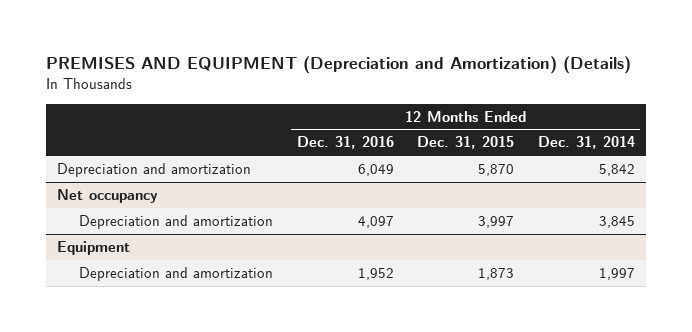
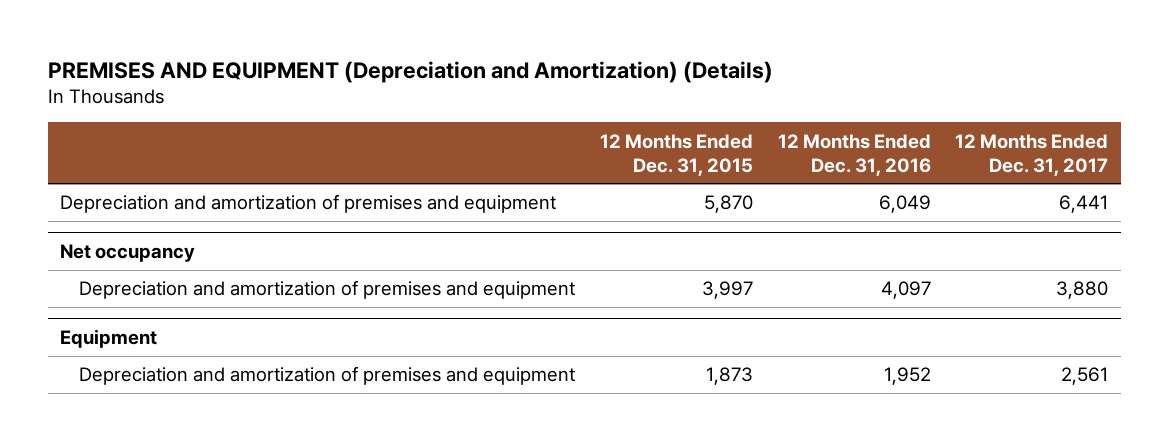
[537,136,635,150] Dec. 31, 2014 -> none
none -> [955,133,1109,176] 12 Months Ended Dec. 31, 2017
[57,163,252,178] Depreciation and amortization -> [60,194,557,214] Depreciation and amortization of premises and equipment
[79,215,274,230] Depreciation and amortization -> [79,280,576,300] Depreciation and amortization of premises and equipment
[79,267,274,282] Depreciation and amortization -> [79,366,576,386] Depreciation and amortization of premises and equipment

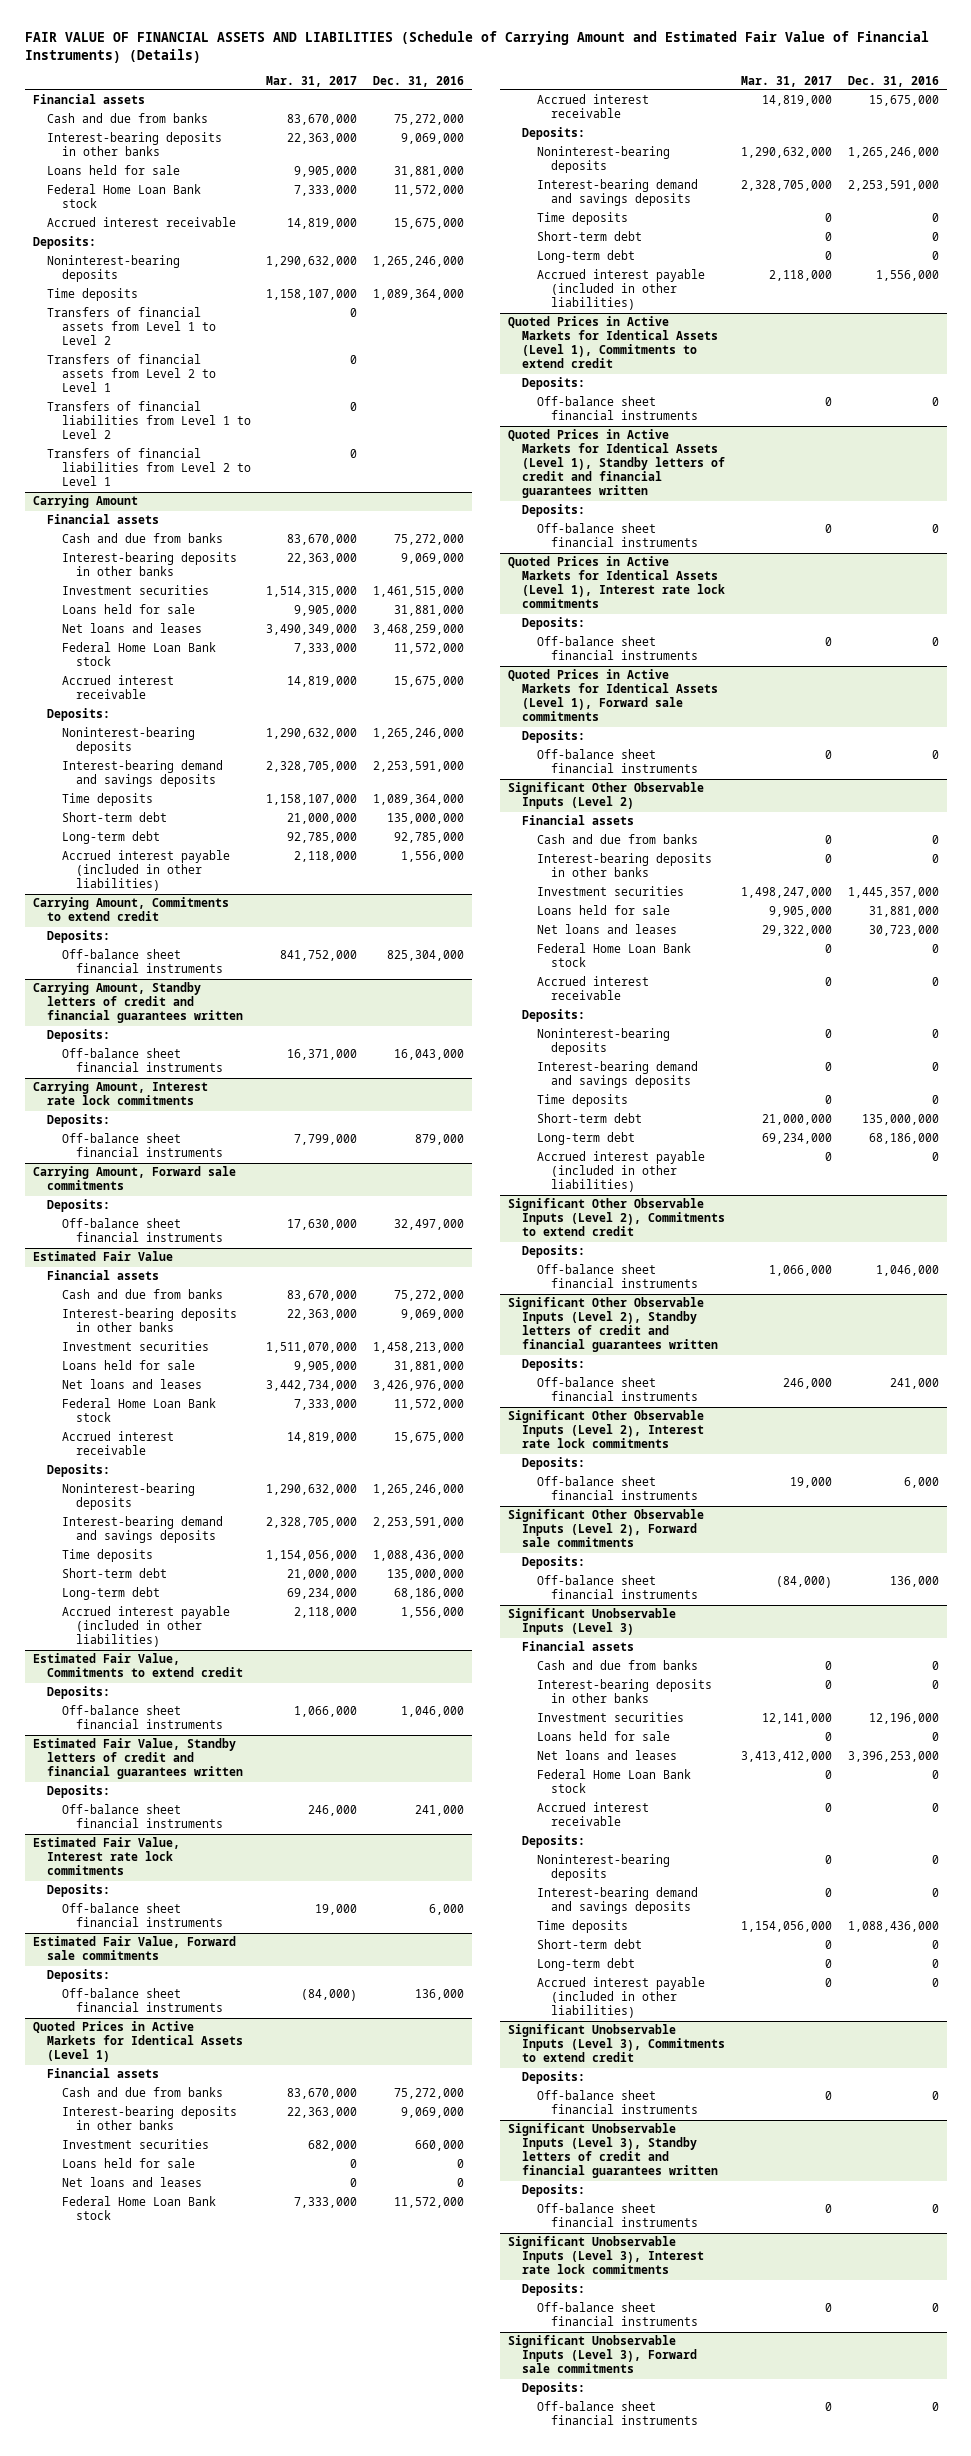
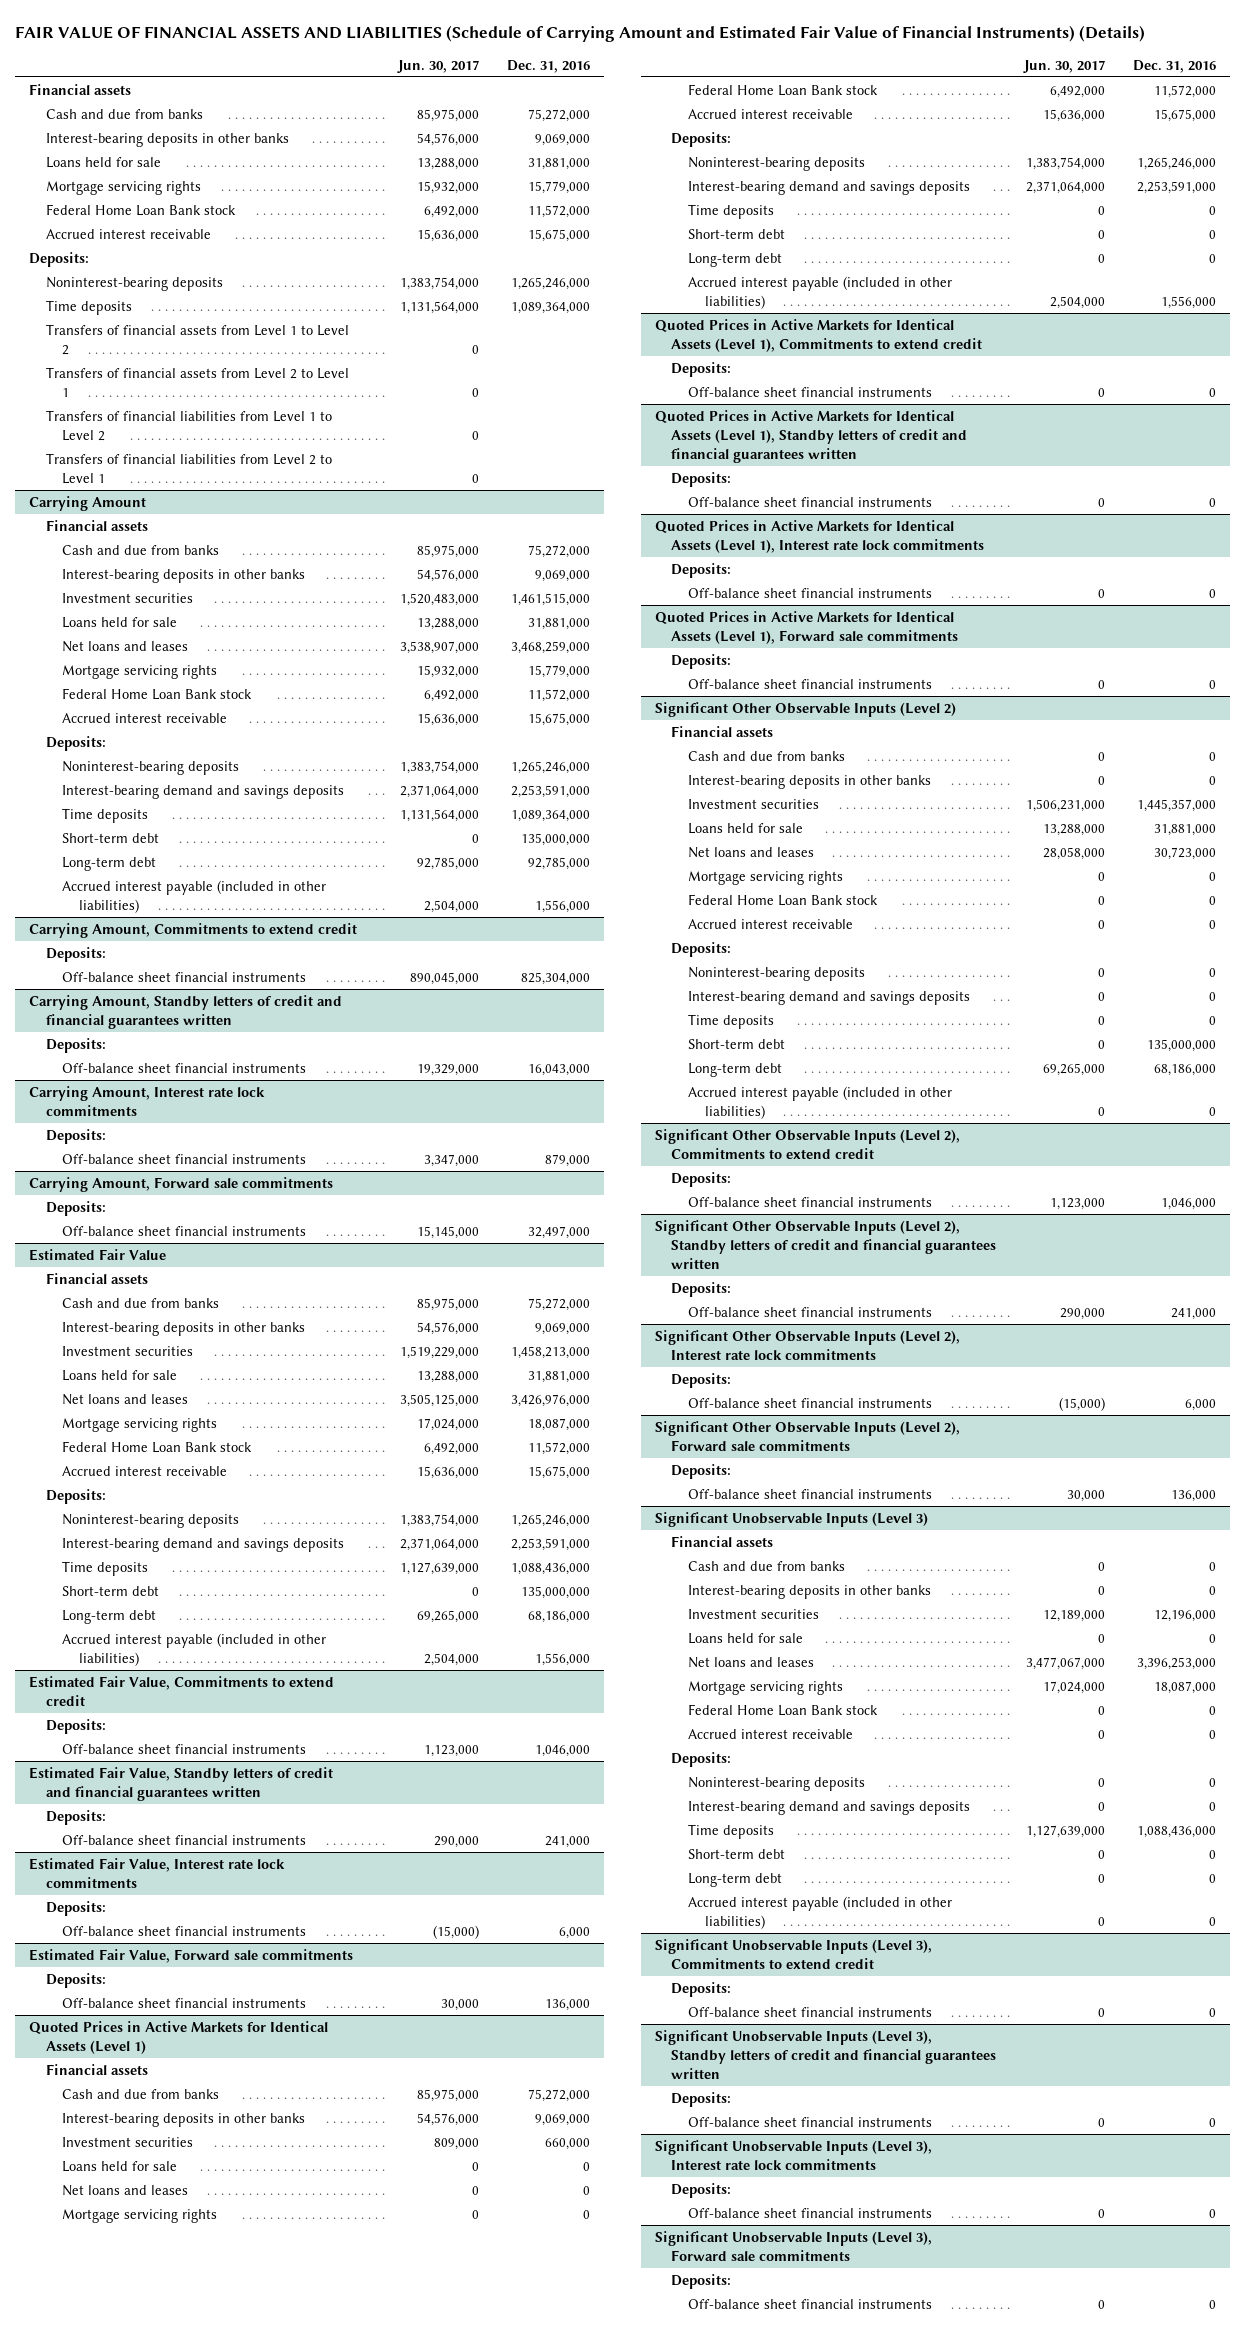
[266,75,358,87] Mar. 31, 2017 -> none
none -> [397,59,480,73] Jun. 30, 2017
none -> [45,180,201,195] Mortgage servicing rights
none -> [62,664,218,679] Mortgage servicing rights
none -> [62,1417,218,1432] Mortgage servicing rights
none -> [62,2208,218,2223] Mortgage servicing rights
none -> [688,870,844,885] Mortgage servicing rights
none -> [688,1680,844,1695] Mortgage servicing rights

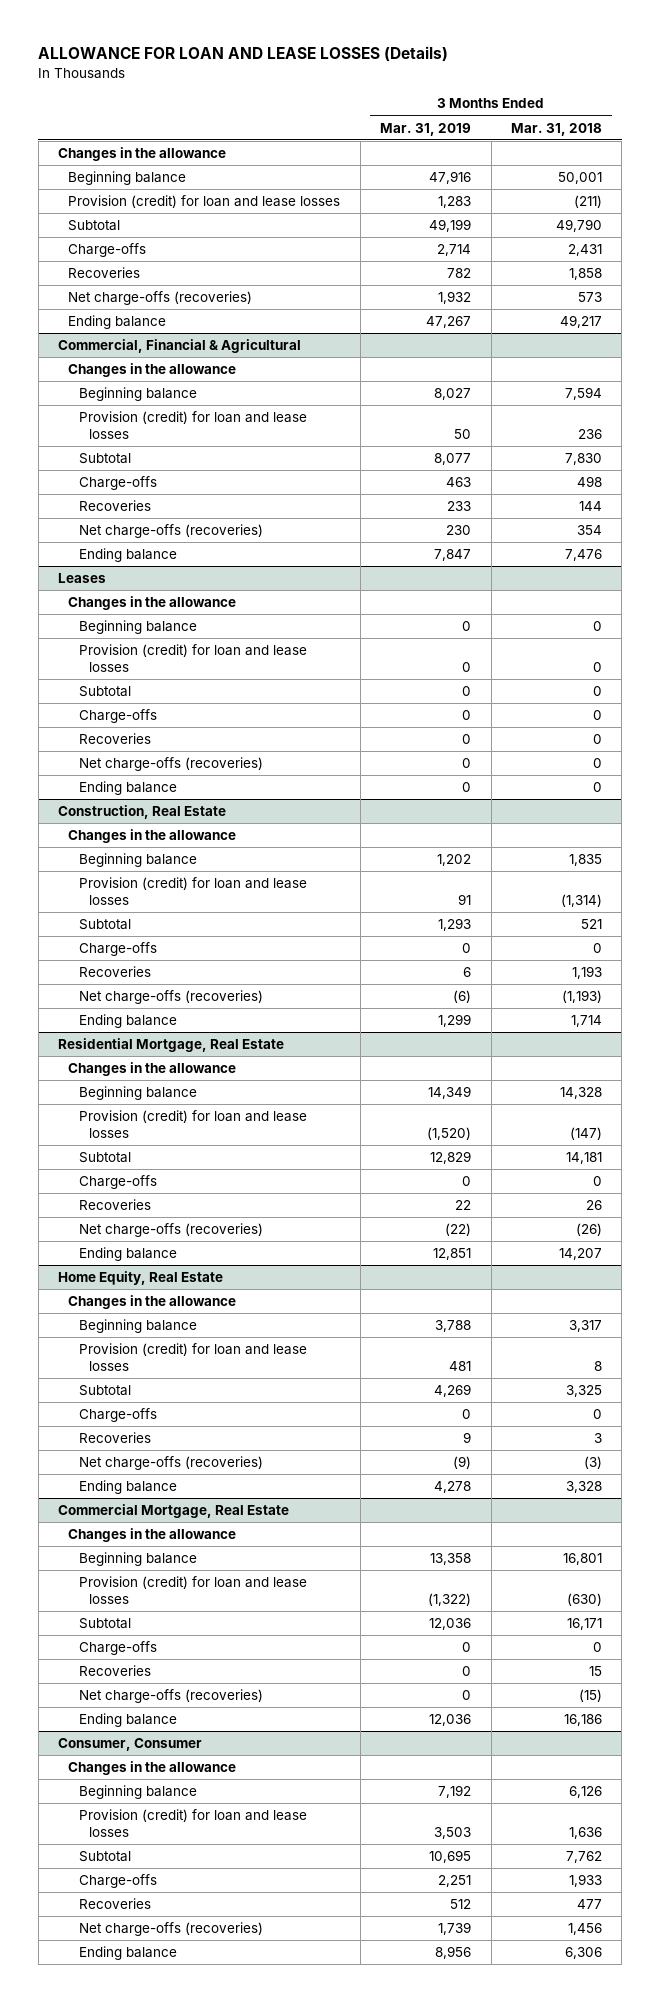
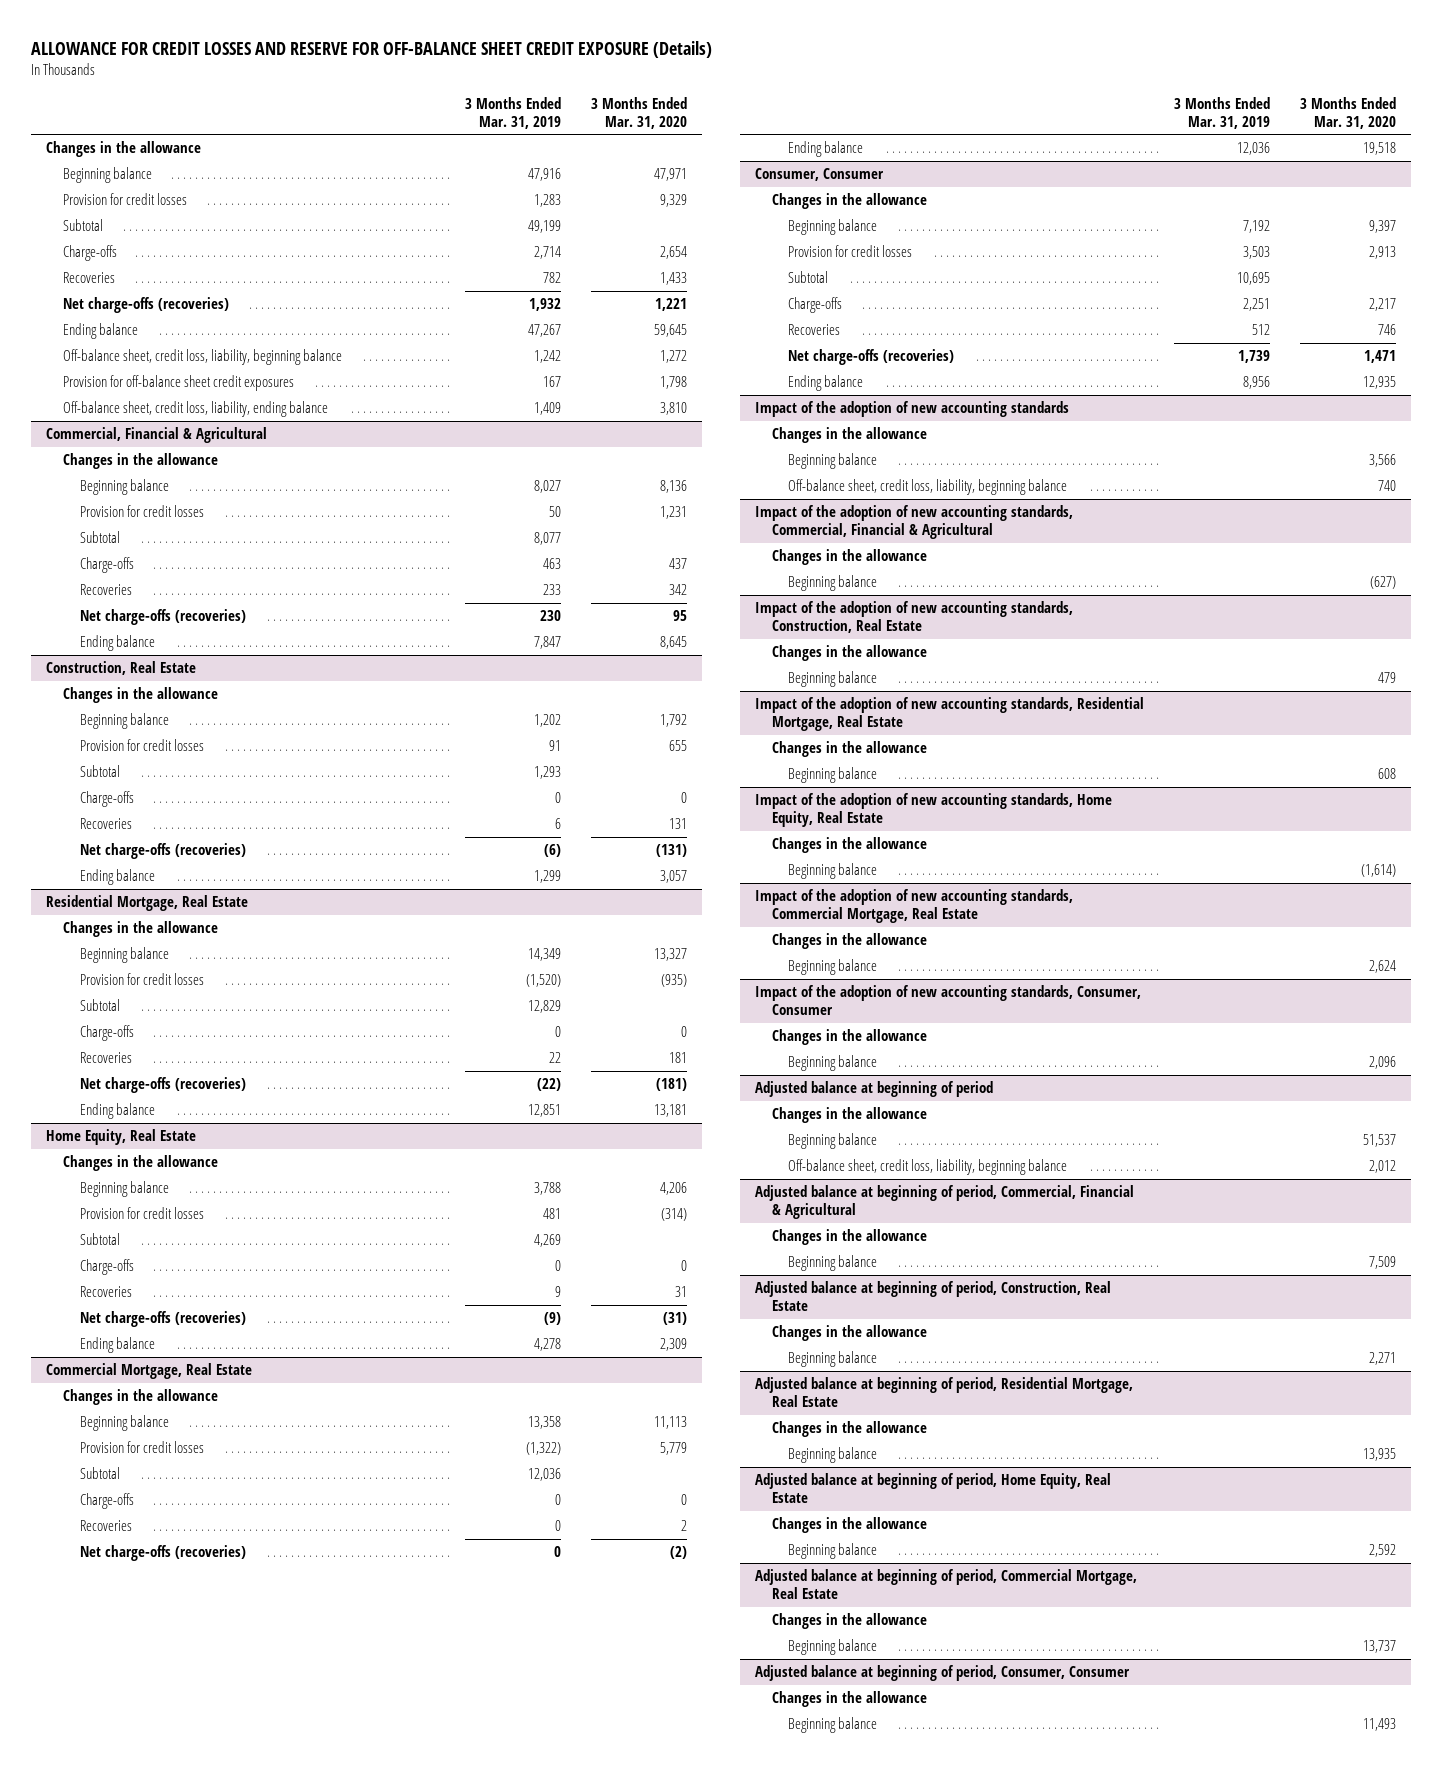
[38,46,449,63] ALLOWANCE FOR LOAN AND LEASE LOSSES (Details) -> [30,40,712,58] ALLOWANCE FOR CREDIT LOSSES AND RESERVE FOR OFF-BALANCE SHEET CREDIT EXPOSURE (Details)
[510,122,602,136] Mar. 31, 2018 -> none
none -> [590,96,687,129] 3 Months Ended Mar. 31, 2020
[68,195,341,209] Provision (credit) for loan and lease losses -> [62,193,187,206] Provision for credit losses
none -> [62,349,342,366] Off-balance sheet, credit loss, liability, beginning balance
none -> [62,375,294,392] Provision for off-balance sheet credit exposures
none -> [62,401,328,418] Off-balance sheet, credit loss, liability, ending balance
[78,411,307,439] Provision (credit) for loan and lease losses -> [79,505,204,518] Provision for credit losses
[58,573,107,584] Leases -> none
[68,596,237,611] Changes in the allowance -> none
[78,620,197,635] Beginning balance -> none
[78,644,307,672] Provision (credit) for loan and lease losses -> none
[78,686,131,698] Subtotal -> none
[78,709,157,724] Charge-offs -> none
[78,733,151,745] Recoveries -> none
[78,757,263,772] Net charge-offs (recoveries) -> none
[78,781,177,796] Ending balance -> none
[78,877,307,905] Provision (credit) for loan and lease losses -> [79,739,204,752] Provision for credit losses
[78,1110,307,1138] Provision (credit) for loan and lease losses -> [79,973,204,986] Provision for credit losses
[78,1343,307,1371] Provision (credit) for loan and lease losses -> [79,1207,204,1220] Provision for credit losses
[78,1576,307,1604] Provision (credit) for loan and lease losses -> [79,1441,204,1454] Provision for credit losses
[78,1809,307,1837] Provision (credit) for loan and lease losses -> [788,245,913,258] Provision for credit losses
none -> [754,401,1069,418] Impact of the adoption of new accounting standards
none -> [771,427,927,444] Changes in the allowance
none -> [788,453,878,470] Beginning balance
none -> [788,479,1068,496] Off-balance sheet, credit loss, liability, beginning balance
none -> [754,505,1073,540] Impact of the adoption of new accounting standards, Commercial, Financial & Agricultural
none -> [771,549,927,566] Changes in the allowance
none -> [788,575,878,592] Beginning balance
none -> [754,601,1073,634] Impact of the adoption of new accounting standards, Construction, Real Estate
none -> [771,645,927,662] Changes in the allowance
none -> [788,671,878,688] Beginning balance
none -> [754,697,1144,732] Impact of the adoption of new accounting standards, Residential Mortgage, Real Estate
none -> [771,741,927,758] Changes in the allowance
none -> [788,767,878,784] Beginning balance
none -> [754,793,1112,828] Impact of the adoption of new accounting standards, Home Equity, Real Estate
none -> [771,837,927,854] Changes in the allowance
none -> [788,863,878,880] Beginning balance
none -> [754,889,1073,924] Impact of the adoption of new accounting standards, Commercial Mortgage, Real Estate
none -> [771,933,927,950] Changes in the allowance
none -> [788,959,878,976] Beginning balance
none -> [754,985,1141,1016] Impact of the adoption of new accounting standards, Consumer, Consumer
none -> [771,1029,927,1046] Changes in the allowance
none -> [788,1055,878,1072] Beginning balance
none -> [754,1081,993,1098] Adjusted balance at beginning of period
none -> [771,1107,927,1124] Changes in the allowance
none -> [788,1133,878,1150] Beginning balance
none -> [788,1159,1068,1176] Off-balance sheet, credit loss, liability, beginning balance
none -> [754,1185,1134,1220] Adjusted balance at beginning of period, Commercial, Financial & Agricultural
none -> [771,1229,927,1246] Changes in the allowance
none -> [788,1255,878,1272] Beginning balance
none -> [754,1281,1111,1312] Adjusted balance at beginning of period, Construction, Real Estate
none -> [771,1325,927,1342] Changes in the allowance
none -> [788,1351,878,1368] Beginning balance
none -> [754,1377,1133,1408] Adjusted balance at beginning of period, Residential Mortgage, Real Estate
none -> [771,1421,927,1438] Changes in the allowance
none -> [788,1447,878,1464] Beginning balance
none -> [754,1473,1111,1504] Adjusted balance at beginning of period, Home Equity, Real Estate
none -> [771,1517,927,1534] Changes in the allowance
none -> [788,1543,878,1560] Beginning balance
none -> [754,1569,1137,1600] Adjusted balance at beginning of period, Commercial Mortgage, Real Estate
none -> [771,1613,927,1630] Changes in the allowance
none -> [788,1639,878,1656] Beginning balance
none -> [754,1665,1130,1682] Adjusted balance at beginning of period, Consumer, Consumer
none -> [771,1691,927,1708] Changes in the allowance
none -> [788,1717,878,1734] Beginning balance

